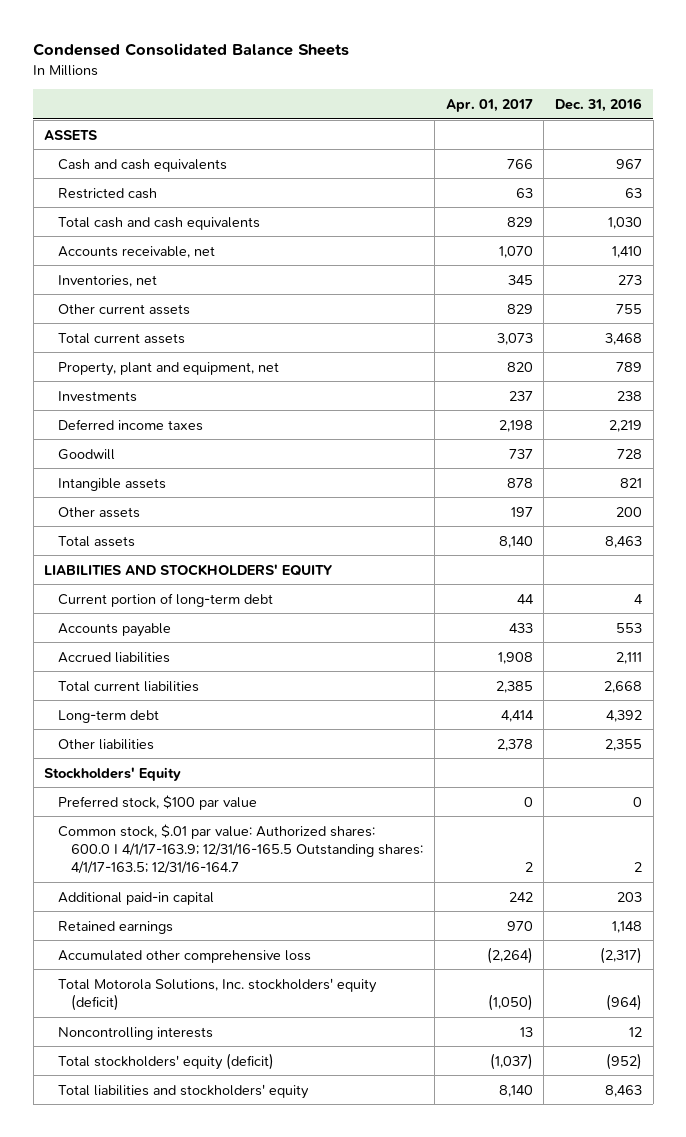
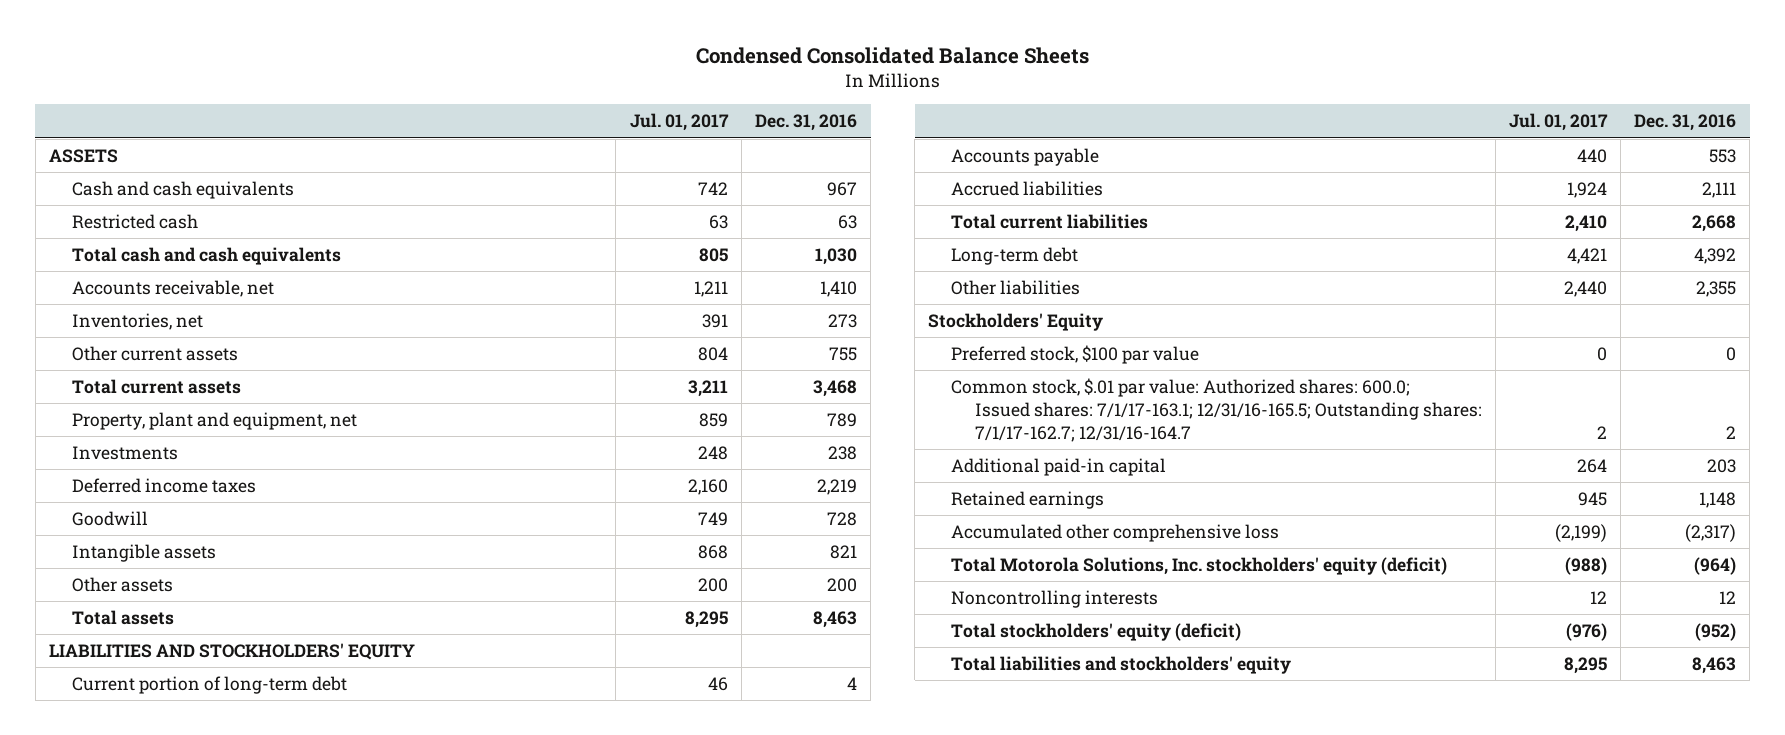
[445,98,533,112] Apr. 01, 2017 -> none
none -> [629,113,729,132] Jul. 01, 2017
[57,823,424,875] Common stock, $.01 par value: Authorized shares: 600.0 I 4/1/17-163.9; 12/31/16-165.5 Outstanding shares: 4/1/17-163.5; 12/31/16-164.7 -> [951,378,1482,442] Common stock, $.01 par value: Authorized shares: 600.0; Issued shares: 7/1/17-163.1; 12/31/16-165.5; Outstanding shares: 7/1/17-162.7; 12/31/16-164.7

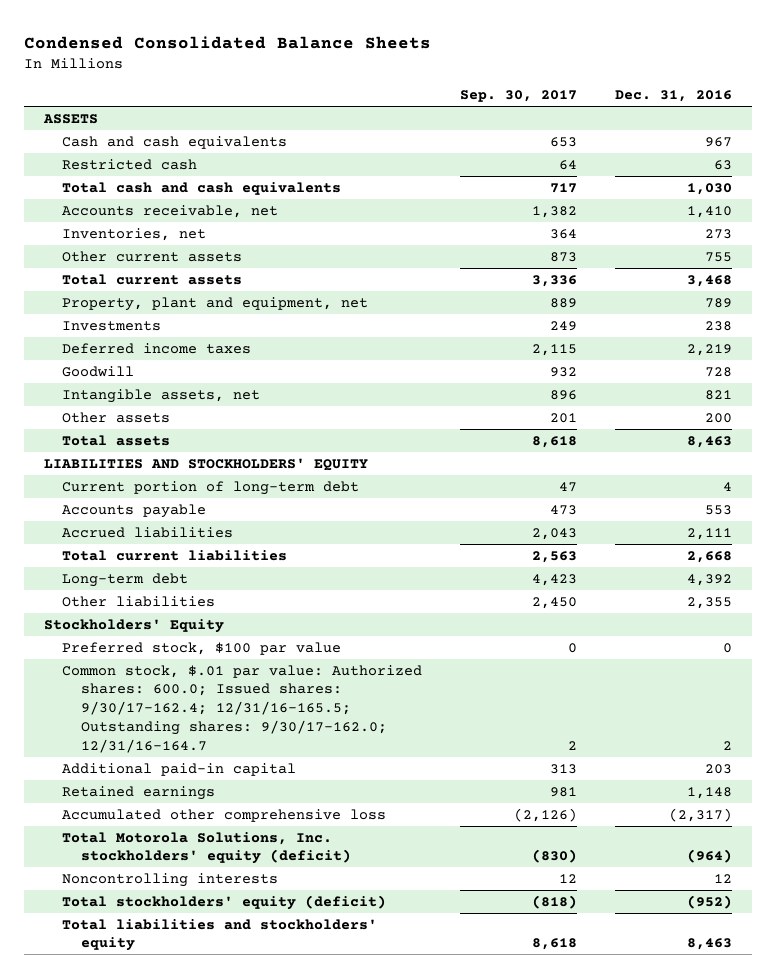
[629,113,729,132] Jul. 01, 2017 -> none
none -> [460,90,578,103] Sep. 30, 2017
[72,544,217,563] Intangible assets -> [62,388,261,403] Intangible assets, net
[951,378,1482,442] Common stock, $.01 par value: Authorized shares: 600.0; Issued shares: 7/1/17-163.1; 12/31/16-165.5; Outstanding shares: 7/1/17-162.7; 12/31/16-164.7 -> [62,664,423,753] Common stock, $.01 par value: Authorized shares: 600.0; Issued shares: 9/30/17-162.4; 12/31/16-165.5; Outstanding shares: 9/30/17-162.0; 12/31/16-164.7

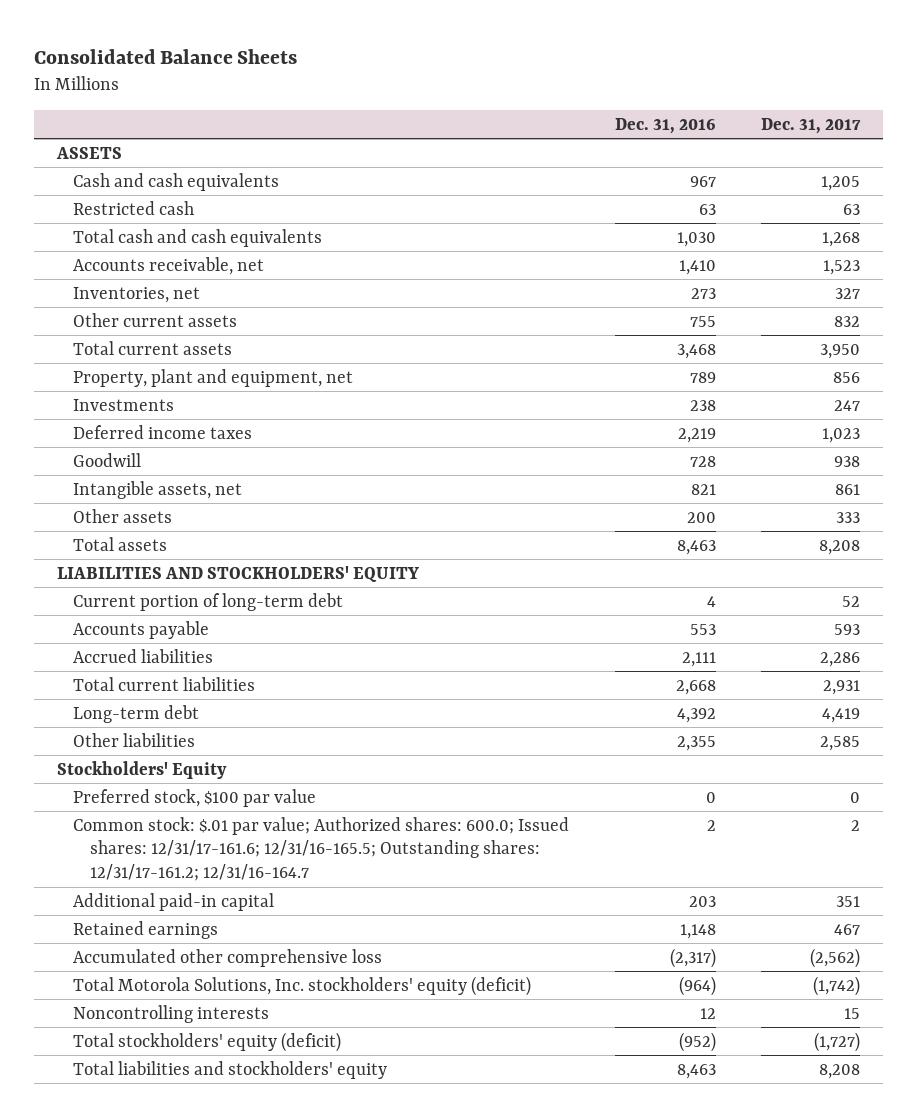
[24,35,432,49] Condensed Consolidated Balance Sheets -> [33,49,297,65] Consolidated Balance Sheets
[460,90,578,103] Sep. 30, 2017 -> none
none -> [760,117,861,134] Dec. 31, 2017
[62,664,423,753] Common stock, $.01 par value: Authorized shares: 600.0; Issued shares: 9/30/17-162.4; 12/31/16-165.5; Outstanding shares: 9/30/17-162.0; 12/31/16-164.7 -> [73,816,570,882] Common stock: $.01 par value; Authorized shares: 600.0; Issued shares: 12/31/17-161.6; 12/31/16-165.5; Outstanding shares: 12/31/17-161.2; 12/31/16-164.7

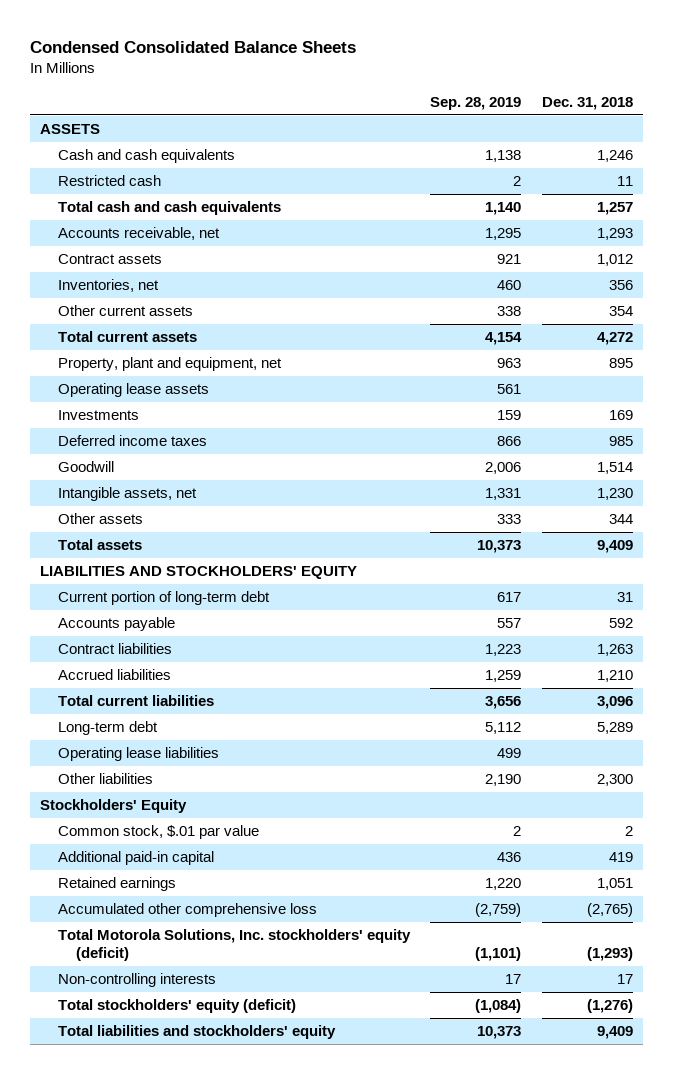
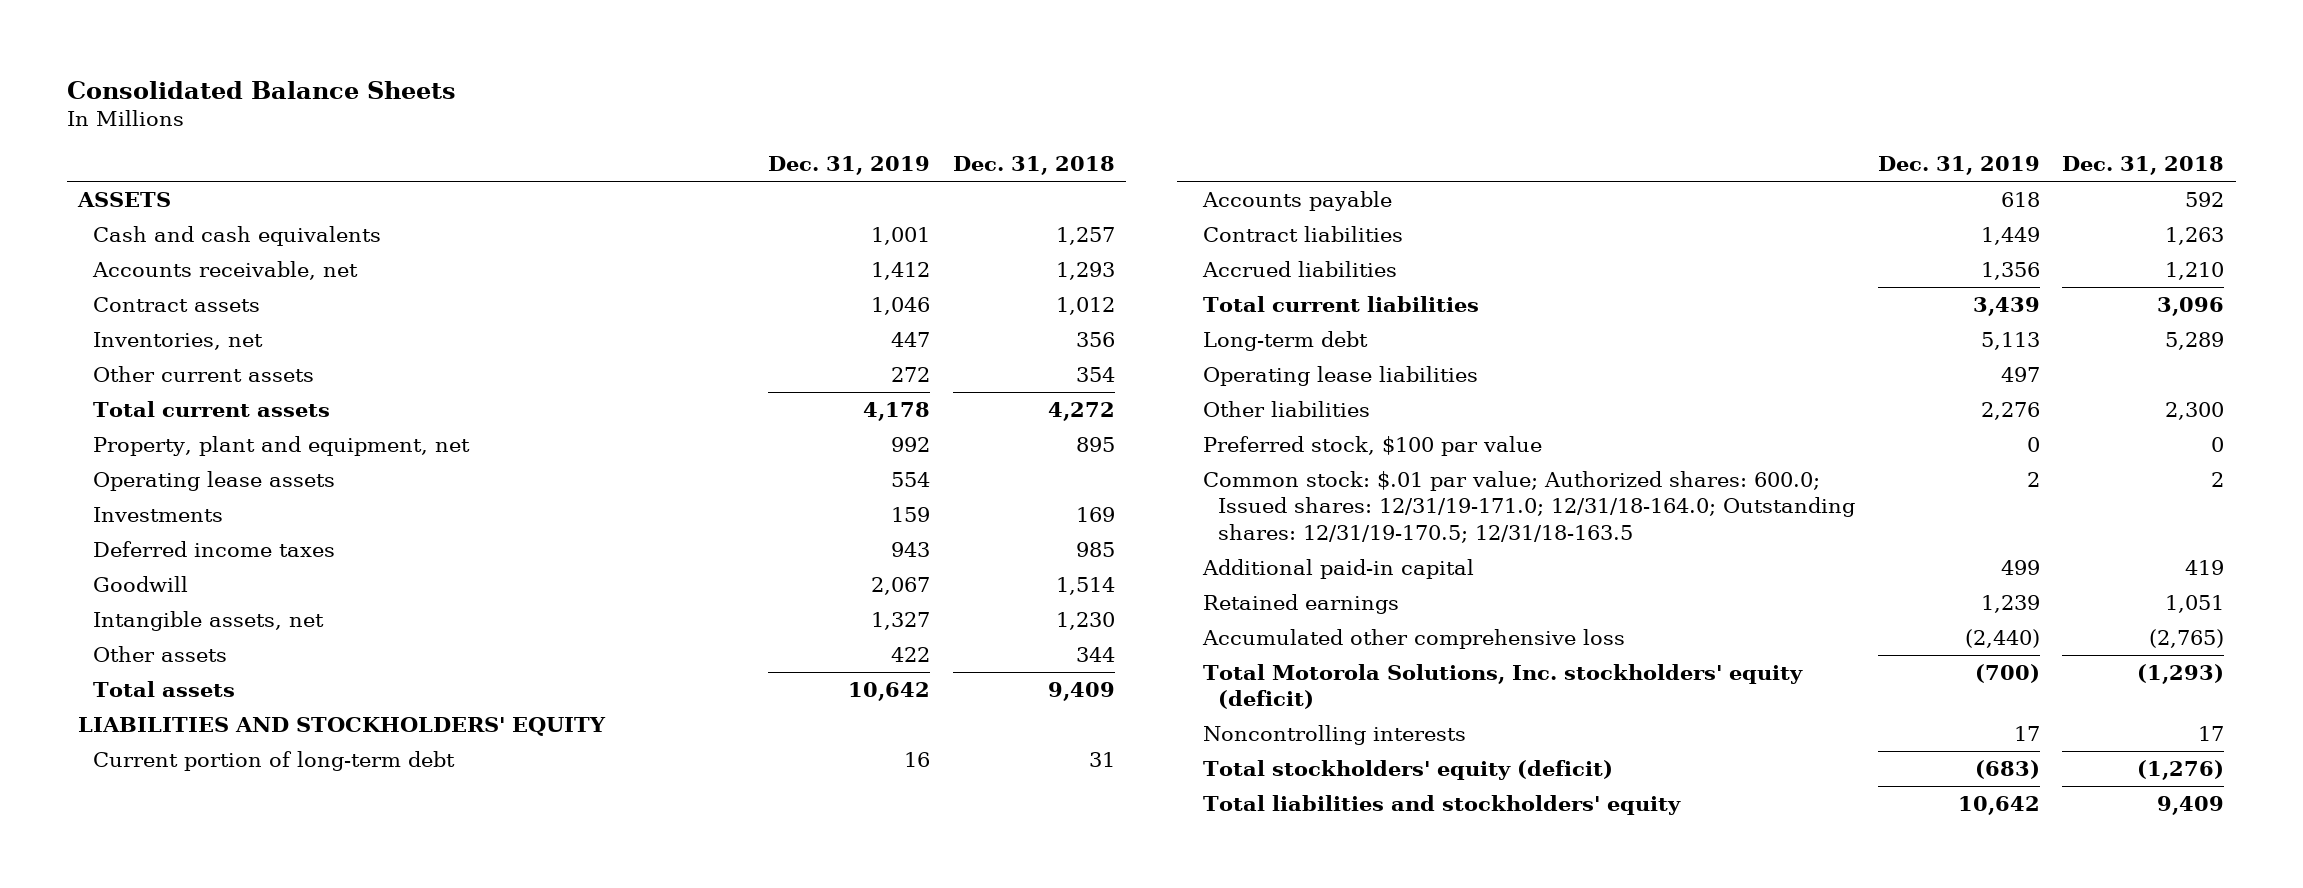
[29,41,356,54] Condensed Consolidated Balance Sheets -> [67,80,457,99] Consolidated Balance Sheets
[430,96,522,110] Sep. 28, 2019 -> none
none -> [767,156,930,176] Dec. 31, 2019
[58,175,162,187] Restricted cash -> none
[58,201,282,216] Total cash and cash equivalents -> none
[596,150,633,163] 1,246 -> [1055,226,1115,245] 1,257
[40,799,188,814] Stockholders' Equity -> none
none -> [1202,435,1542,456] Preferred stock, $100 par value
[58,825,260,840] Common stock, $.01 par value -> [1202,470,1855,543] Common stock: $.01 par value; Authorized shares: 600.0; Issued shares: 12/31/19-171.0; 12/31/18-164.0; Outstanding shares: 12/31/19-170.5; 12/31/18-163.5
[58,973,217,988] Non-controlling interests -> [1202,724,1466,745] Noncontrolling interests

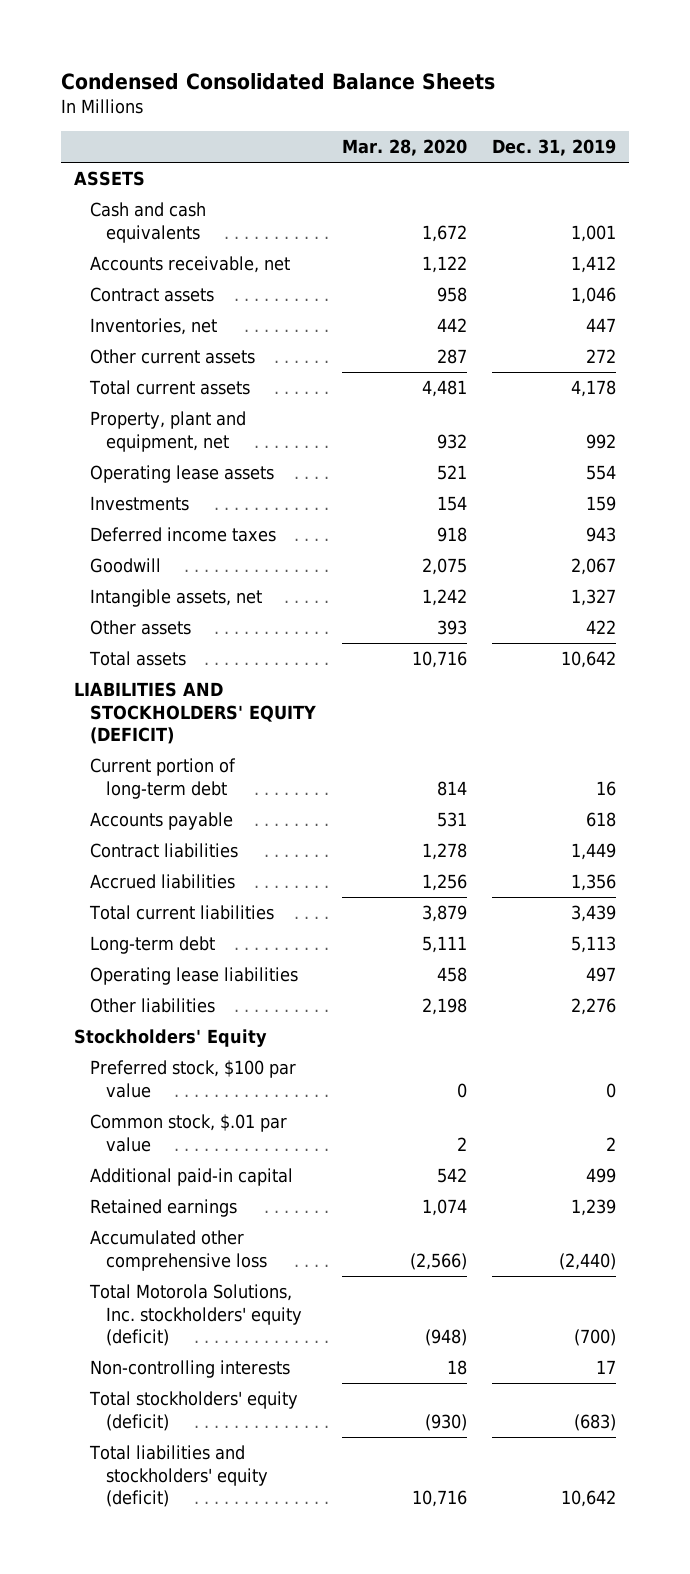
[67,80,457,99] Consolidated Balance Sheets -> [60,72,495,90] Condensed Consolidated Balance Sheets
[952,156,1115,176] Dec. 31, 2018 -> none
none -> [341,139,467,157] Mar. 28, 2020
[78,716,607,736] LIABILITIES AND STOCKHOLDERS' EQUITY -> [73,682,316,745] LIABILITIES AND STOCKHOLDERS' EQUITY (DEFICIT)
none -> [73,1029,267,1048] Stockholders' Equity
[1202,470,1855,543] Common stock: $.01 par value; Authorized shares: 600.0; Issued shares: 12/31/19-171.0; 12/31/18-164.0; Outstanding shares: 12/31/19-170.5; 12/31/18-163.5 -> [89,1114,287,1152] Common stock, $.01 par value
[1202,724,1466,745] Noncontrolling interests -> [89,1360,290,1379] Non-controlling interests
[1202,794,1681,815] Total liabilities and stockholders' equity -> [88,1445,268,1508] Total liabilities and stockholders' equity (deficit)

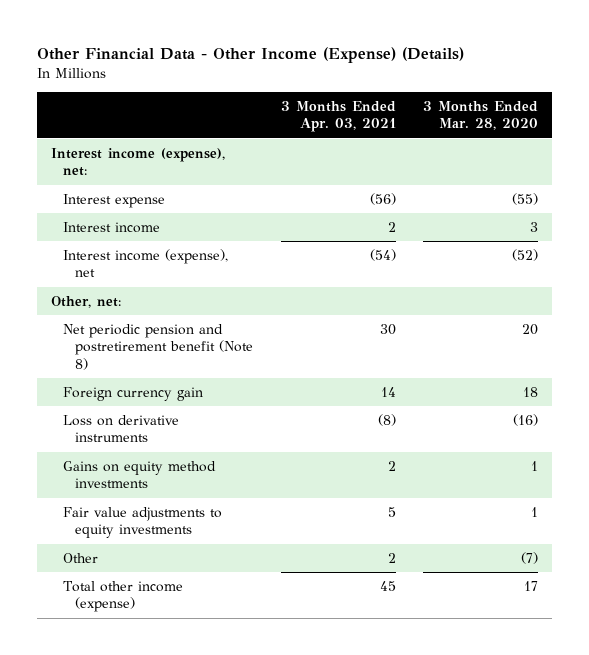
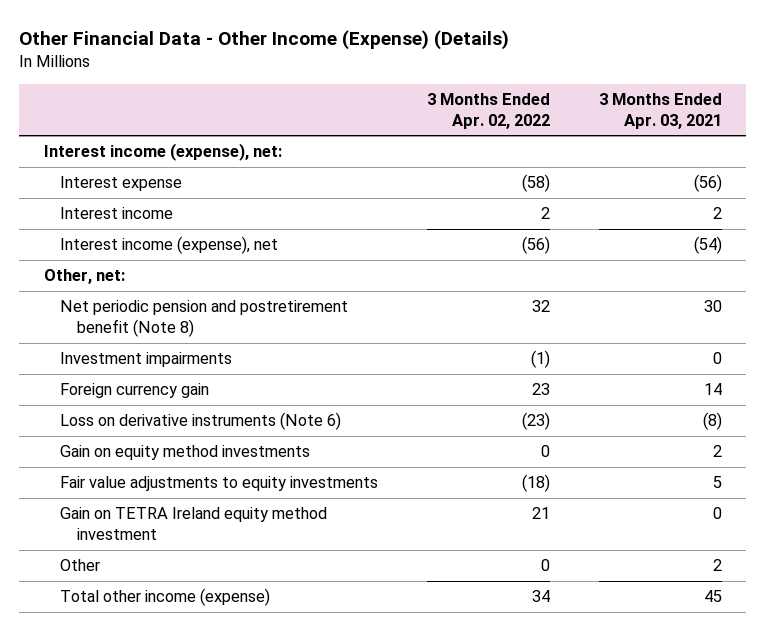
[423,100,539,131] 3 Months Ended Mar. 28, 2020 -> none
none -> [427,93,551,129] 3 Months Ended Apr. 02, 2022
none -> [60,352,233,368] Investment impairments
[63,414,180,443] Loss on derivative instruments -> [60,412,342,431] Loss on derivative instruments (Note 6)
[63,460,217,489] Gains on equity method investments -> [60,445,311,461] Gain on equity method investments
none -> [60,507,328,541] Gain on TETRA Ireland equity method investment

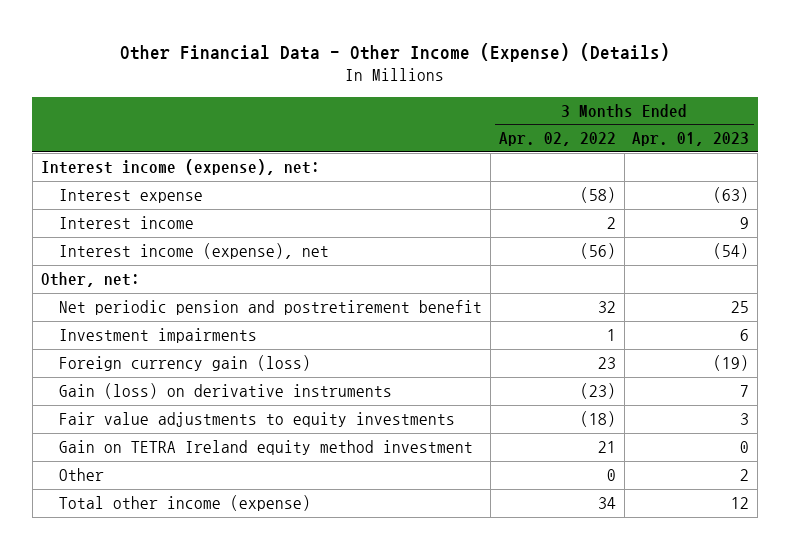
[598,93,722,129] 3 Months Ended Apr. 03, 2021 -> none
none -> [632,132,750,147] Apr. 01, 2023
[60,445,311,461] Gain on equity method investments -> none
[60,300,349,338] Net periodic pension and postretirement benefit (Note 8) -> [58,300,482,316] Net periodic pension and postretirement benefit
[531,350,551,369] (1) -> [606,329,616,342] 1
[60,383,210,399] Foreign currency gain -> [58,355,311,372] Foreign currency gain (loss)
[60,412,342,431] Loss on derivative instruments (Note 6) -> [58,383,392,400] Gain (loss) on derivative instruments

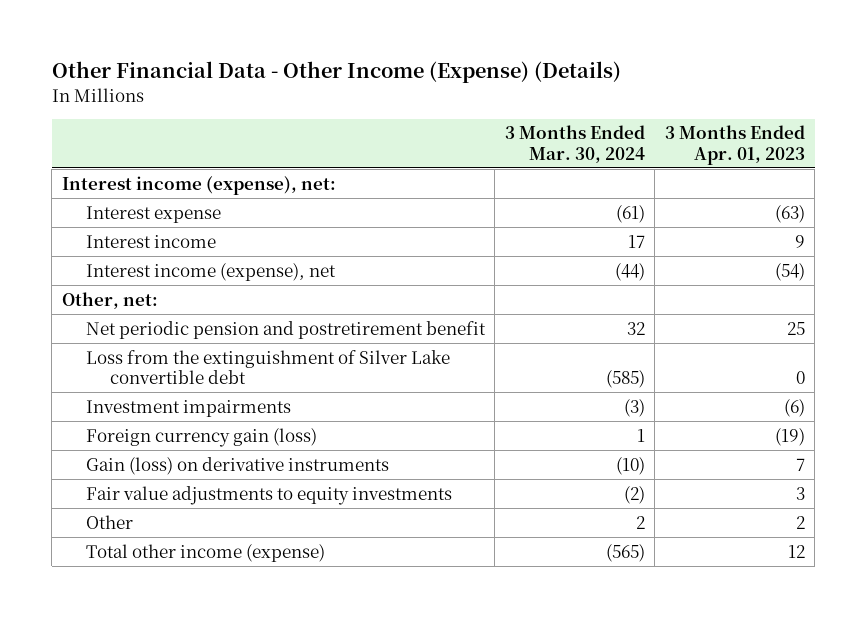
[498,132,616,147] Apr. 02, 2022 -> none
none -> [504,125,645,163] 3 Months Ended Mar. 30, 2024
none -> [85,349,450,384] Loss from the extinguishment of Silver Lake convertible debt
[740,329,750,342] 6 -> [783,398,805,417] (6)
[58,440,473,456] Gain on TETRA Ireland equity method investment -> none

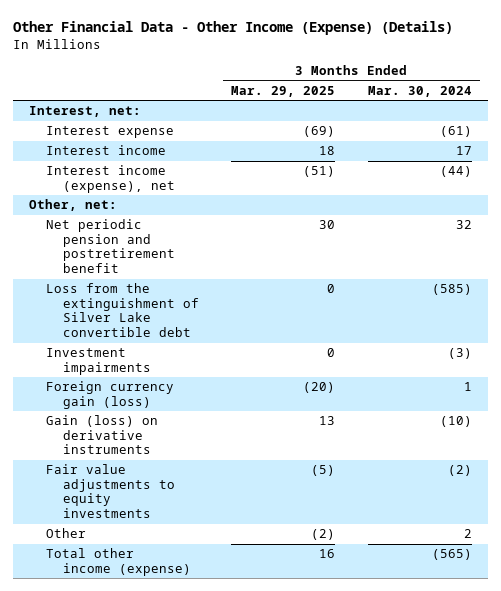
[664,125,805,165] 3 Months Ended Apr. 01, 2023 -> none
none -> [231,85,336,97] Mar. 29, 2025
[61,175,336,195] Interest income (expense), net: -> [29,106,142,118] Interest, net:

